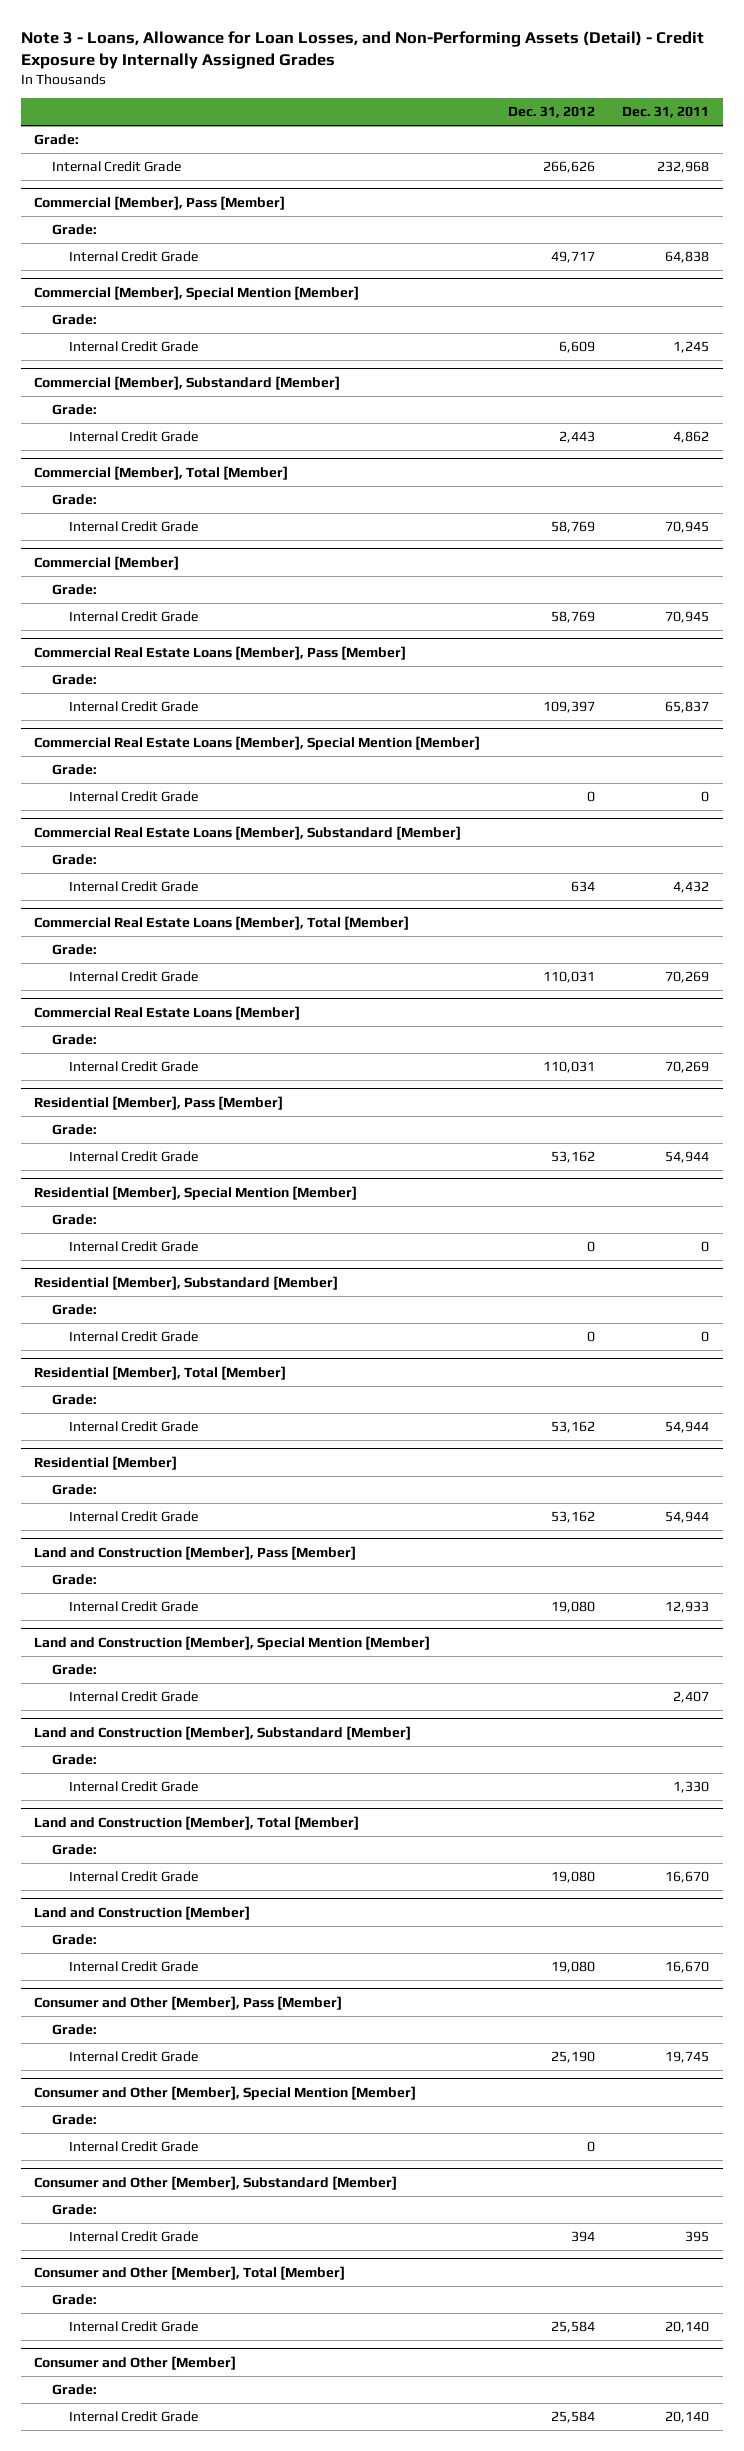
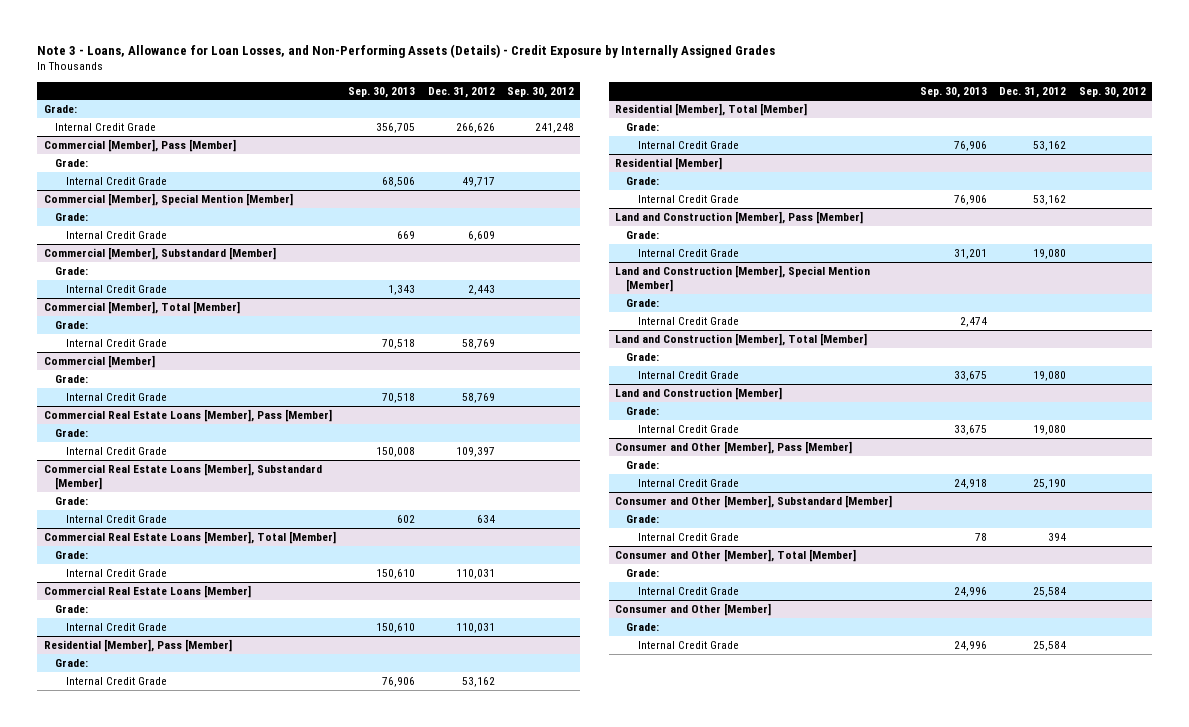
[20,30,704,69] Note 3 - Loans, Allowance for Loan Losses, and Non-Performing Assets (Detail) - Credit Exposure by Internally Assigned Grades -> [37,44,776,59] Note 3 - Loans, Allowance for Loan Losses, and Non-Performing Assets (Details) - Credit Exposure by Internally Assigned Grades
[622,106,710,119] Dec. 31, 2011 -> none
none -> [348,86,416,98] Sep. 30, 2013
none -> [507,86,575,98] Sep. 30, 2012
[34,735,481,750] Commercial Real Estate Loans [Member], Special Mention [Member] -> none
[51,764,97,776] Grade: -> none
[68,791,198,803] Internal Credit Grade -> none
[34,1185,358,1200] Residential [Member], Special Mention [Member] -> none
[51,1214,97,1226] Grade: -> none
[68,1241,198,1253] Internal Credit Grade -> none
[34,1275,339,1290] Residential [Member], Substandard [Member] -> none
[51,1304,97,1316] Grade: -> none
[68,1331,198,1343] Internal Credit Grade -> none
[34,1725,412,1740] Land and Construction [Member], Substandard [Member] -> none
[51,1754,97,1766] Grade: -> none
[68,1781,198,1793] Internal Credit Grade -> none
[34,2085,417,2100] Consumer and Other [Member], Special Mention [Member] -> none
[51,2114,97,2126] Grade: -> none
[68,2141,198,2153] Internal Credit Grade -> none

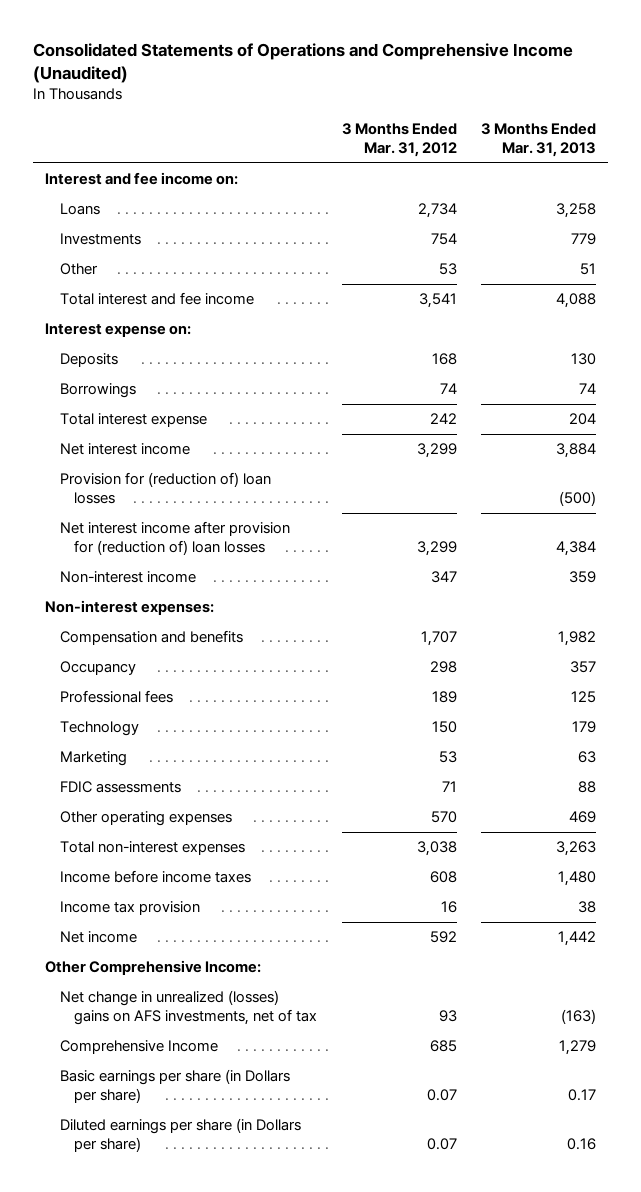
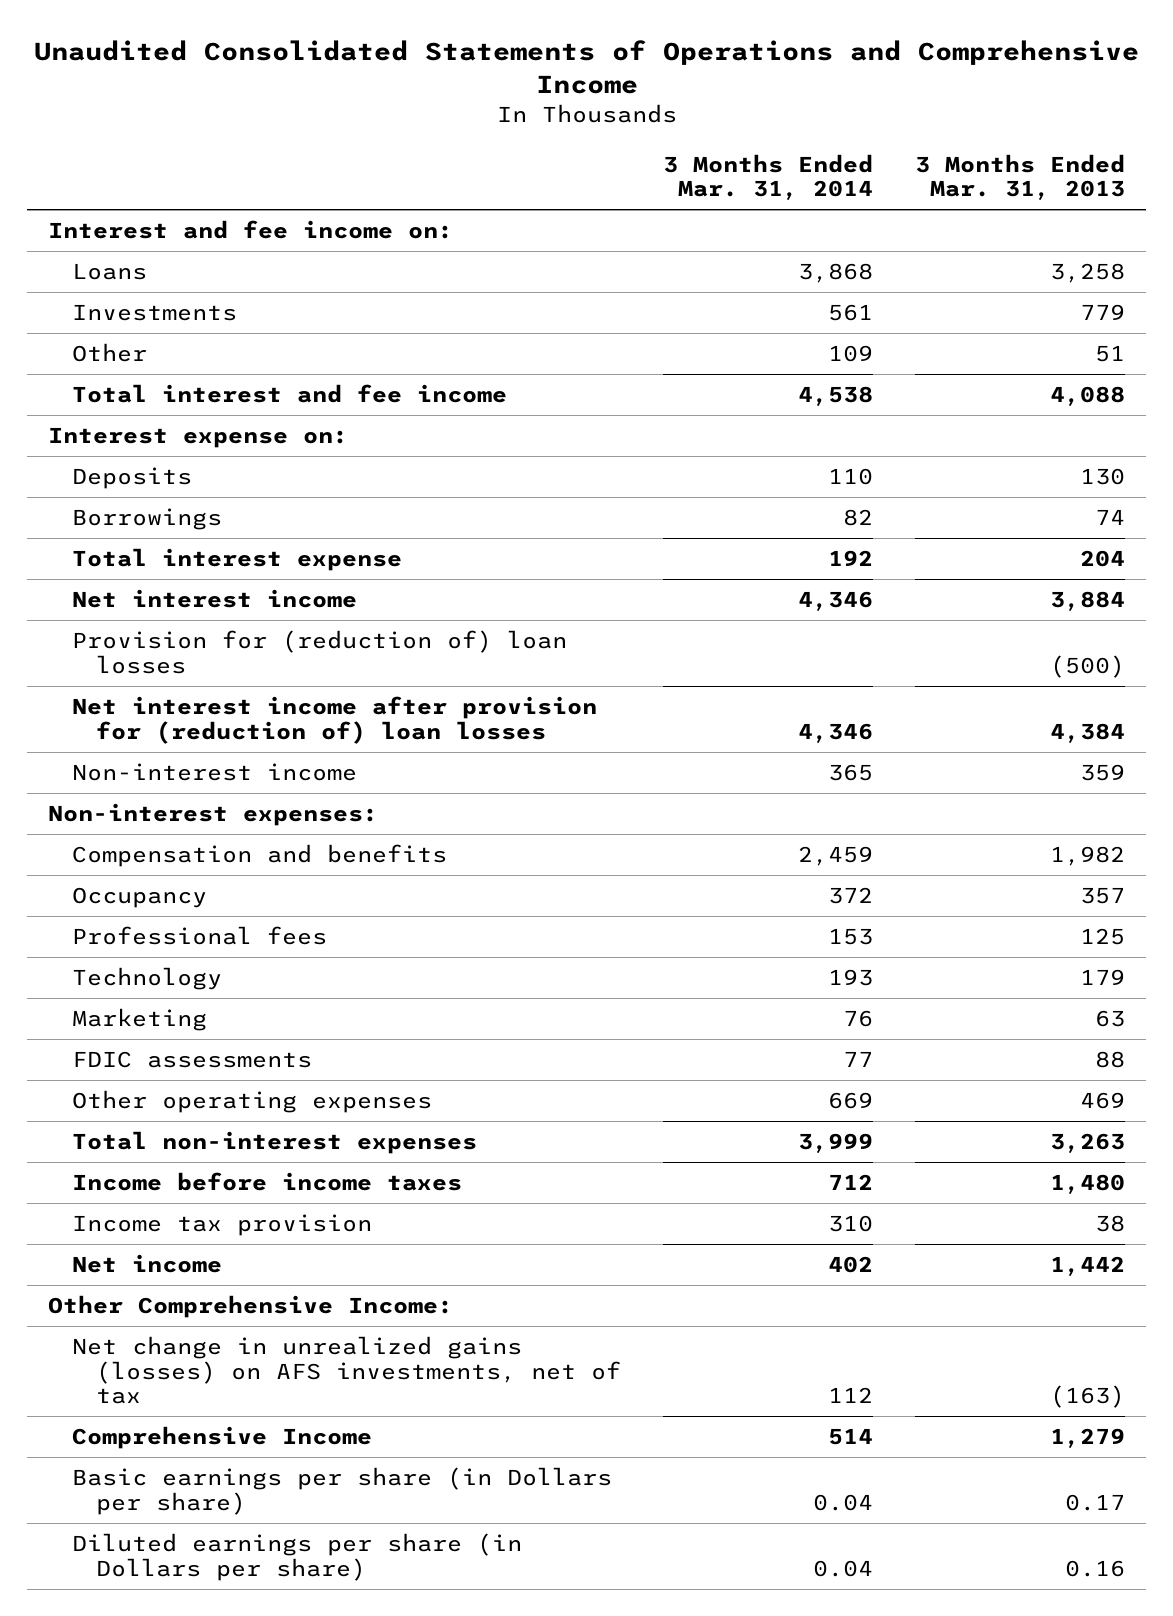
[33,43,574,84] Consolidated Statements of Operations and Comprehensive Income (Unaudited) -> [33,40,1139,95] Unaudited Consolidated Statements of Operations and Comprehensive Income
[341,122,457,158] 3 Months Ended Mar. 31, 2012 -> none
none -> [662,153,873,201] 3 Months Ended Mar. 31, 2014
[59,990,318,1026] Net change in unrealized (losses) gains on AFS investments, net of tax -> [71,1335,621,1405] Net change in unrealized gains (losses) on AFS investments, net of tax

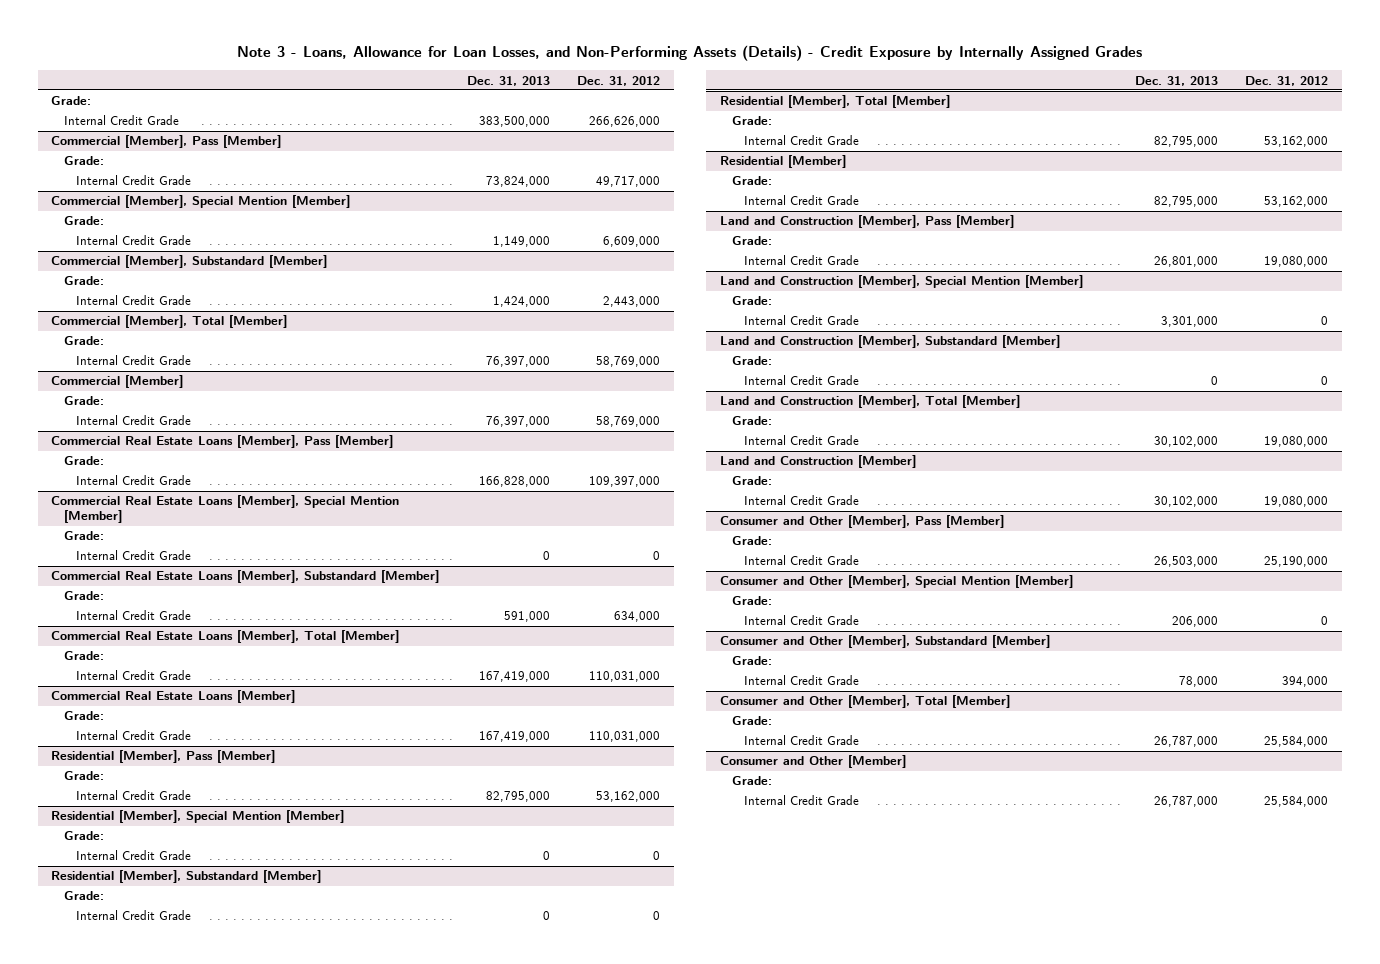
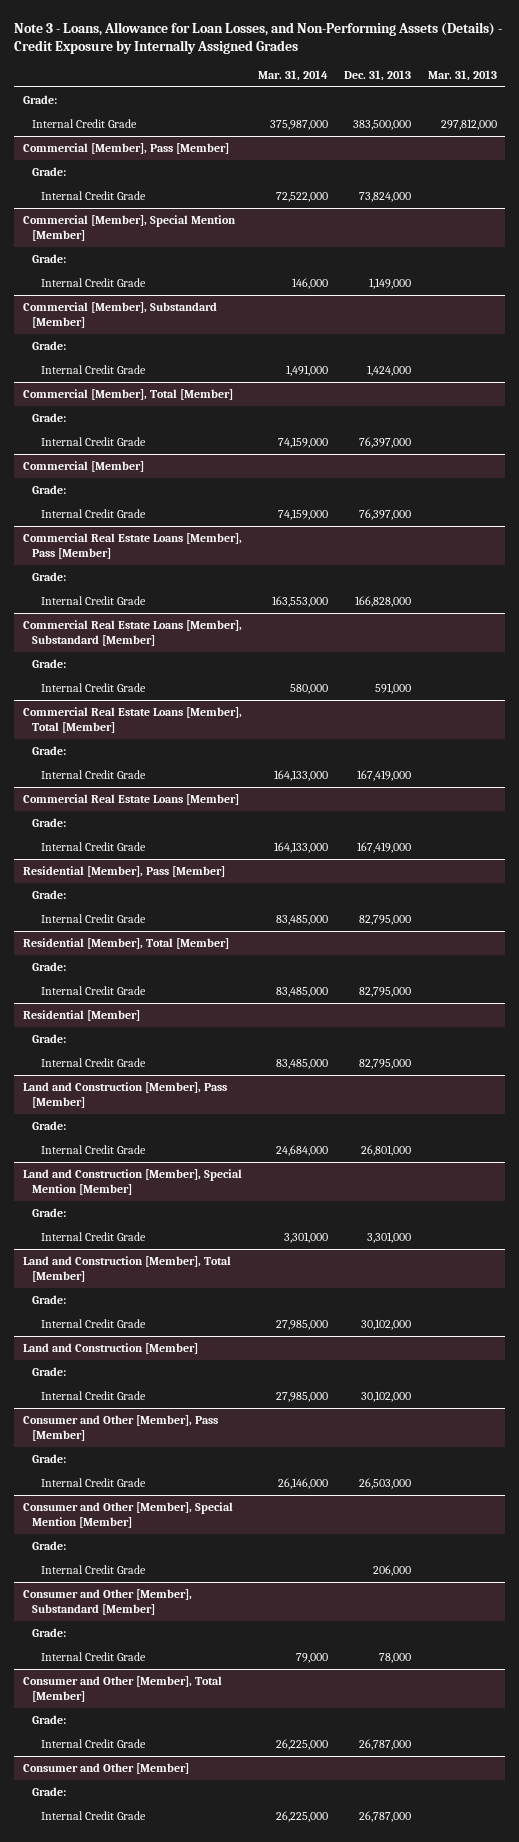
[577,75,661,86] Dec. 31, 2012 -> none
none -> [257,69,328,81] Mar. 31, 2014
none -> [427,69,497,81] Mar. 31, 2013
[51,495,400,524] Commercial Real Estate Loans [Member], Special Mention [Member] -> none
[63,531,104,541] Grade: -> none
[75,550,191,561] Internal Credit Grade -> none
[51,810,345,824] Residential [Member], Special Mention [Member] -> none
[63,831,104,841] Grade: -> none
[75,850,191,861] Internal Credit Grade -> none
[51,870,322,884] Residential [Member], Substandard [Member] -> none
[63,891,104,901] Grade: -> none
[75,910,191,921] Internal Credit Grade -> none
[719,335,1060,349] Land and Construction [Member], Substandard [Member] -> none
[731,356,772,366] Grade: -> none
[744,375,860,386] Internal Credit Grade -> none

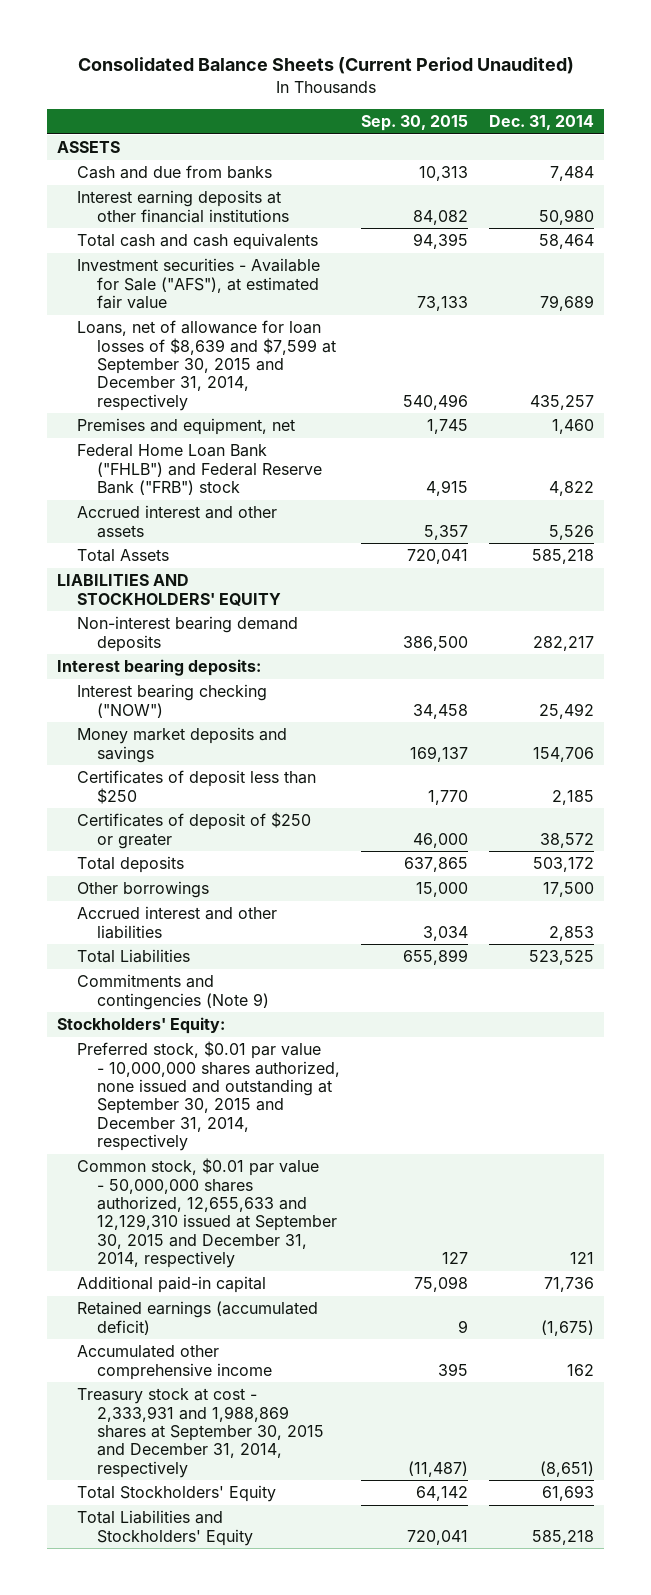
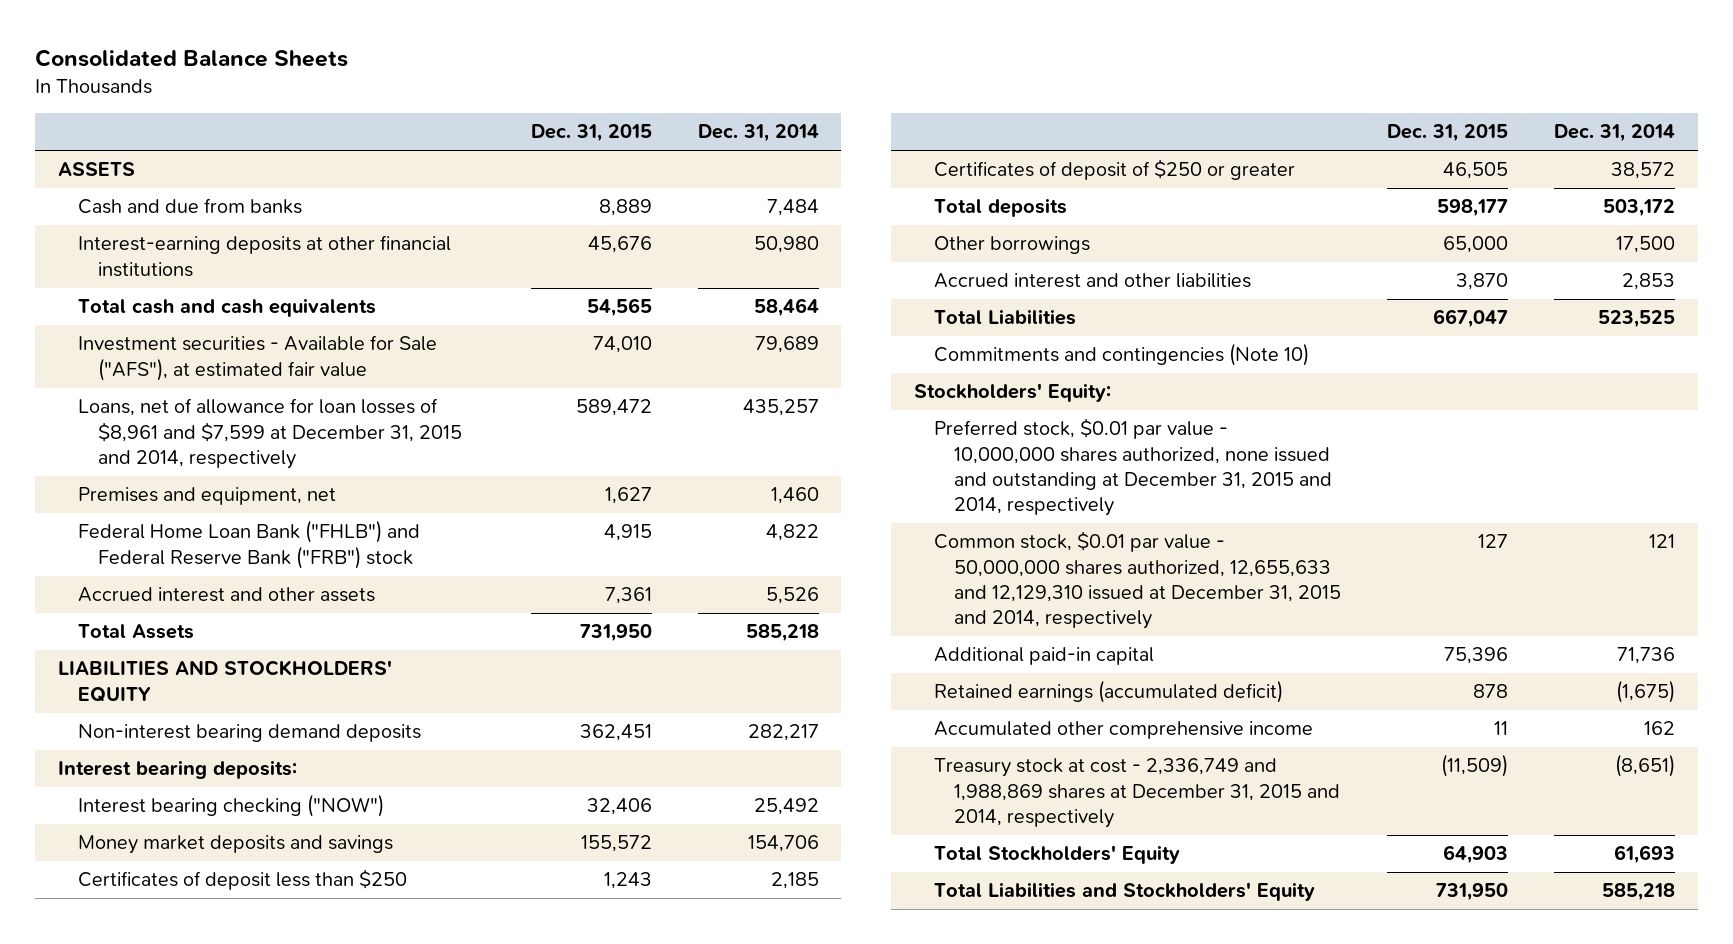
[77,57,574,75] Consolidated Balance Sheets (Current Period Unaudited) -> [34,48,348,67] Consolidated Balance Sheets
[360,114,468,131] Sep. 30, 2015 -> none
none -> [530,124,652,143] Dec. 31, 2015
[77,190,289,223] Interest earning deposits at other financial institutions -> [77,235,451,277] Interest-earning deposits at other financial institutions
[77,320,336,411] Loans, net of allowance for loan losses of $8,639 and $7,599 at September 30, 2015 and December 31, 2014, respectively -> [77,398,463,469] Loans, net of allowance for loan losses of $8,961 and $7,599 at December 31, 2015 and 2014, respectively
[77,974,269,1010] Commitments and contingencies (Note 9) -> [934,343,1310,367] Commitments and contingencies (Note 10)
[77,1041,340,1151] Preferred stock, $0.01 par value - 10,000,000 shares authorized, none issued and outstanding at September 30, 2015 and December 31, 2014, respectively -> [934,418,1333,517] Preferred stock, $0.01 par value - 10,000,000 shares authorized, none issued and outstanding at December 31, 2015 and 2014, respectively
[77,1158,337,1268] Common stock, $0.01 par value - 50,000,000 shares authorized, 12,655,633 and 12,129,310 issued at September 30, 2015 and December 31, 2014, respectively -> [934,531,1342,630] Common stock, $0.01 par value - 50,000,000 shares authorized, 12,655,633 and 12,129,310 issued at December 31, 2015 and 2014, respectively
[77,1388,324,1478] Treasury stock at cost - 2,333,931 and 1,988,869 shares at September 30, 2015 and December 31, 2014, respectively -> [934,758,1341,828] Treasury stock at cost - 2,336,749 and 1,988,869 shares at December 31, 2015 and 2014, respectively

